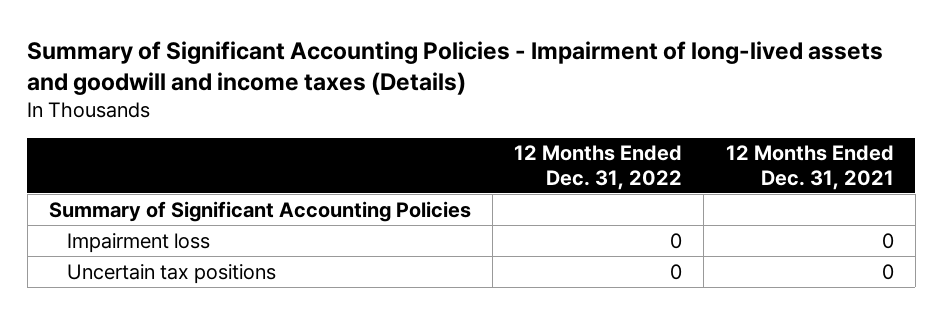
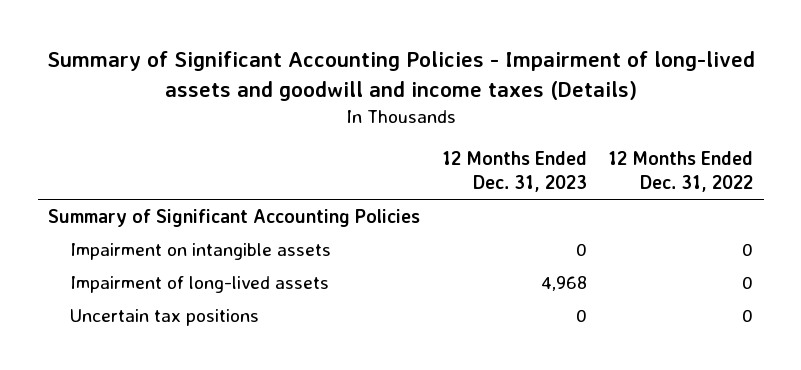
[725,145,894,190] 12 Months Ended Dec. 31, 2021 -> none
none -> [441,151,587,193] 12 Months Ended Dec. 31, 2023
[66,232,210,253] Impairment loss -> [70,243,332,261] Impairment on intangible assets
none -> [70,276,330,294] Impairment of long-lived assets

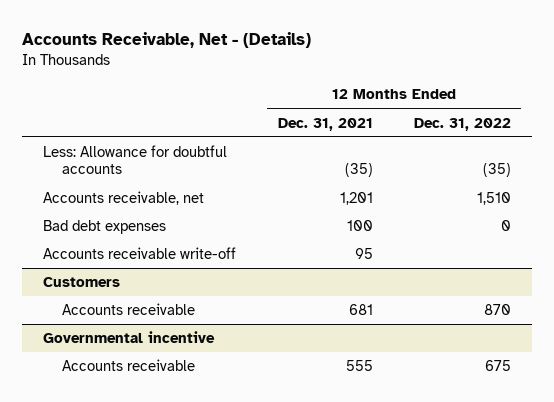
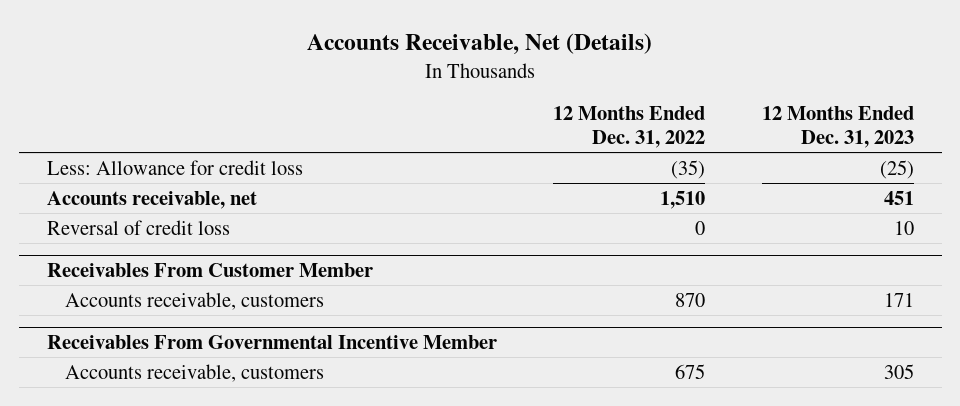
[22,32,312,49] Accounts Receivable, Net - (Details) -> [307,33,653,56] Accounts Receivable, Net (Details)
[277,117,373,131] Dec. 31, 2021 -> none
none -> [761,105,914,148] 12 Months Ended Dec. 31, 2023
[43,145,228,175] Less: Allowance for doubtful accounts -> [46,159,303,175] Less: Allowance for credit loss
[43,247,237,260] Accounts receivable write-off -> none
[43,220,167,235] Bad debt expenses -> [46,219,230,235] Reversal of credit loss
[43,277,121,288] Customers -> [46,263,373,278] Receivables From Customer Member
[62,303,196,316] Accounts receivable -> [64,291,324,310] Accounts receivable, customers
[43,331,216,344] Governmental incentive -> [46,335,497,350] Receivables From Governmental Incentive Member
[62,359,196,372] Accounts receivable -> [64,363,324,382] Accounts receivable, customers

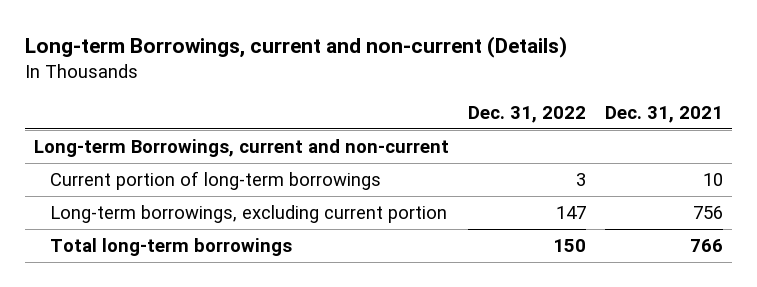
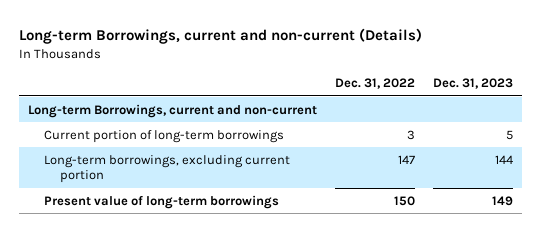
[604,106,723,124] Dec. 31, 2021 -> none
none -> [433,78,514,90] Dec. 31, 2023
[50,237,293,256] Total long-term borrowings -> [44,194,280,209] Present value of long-term borrowings

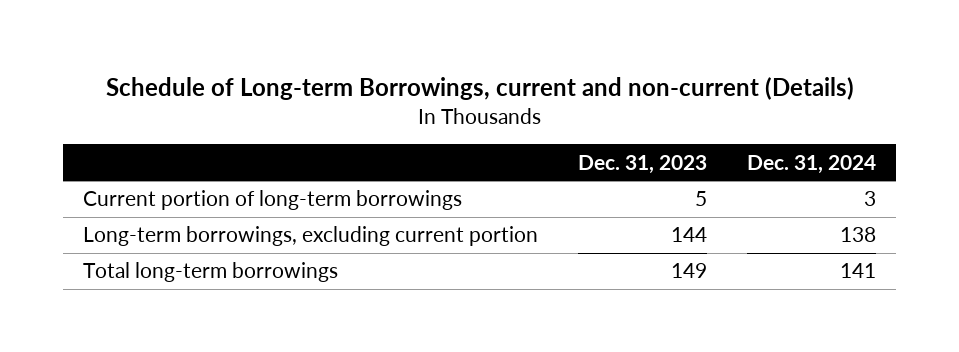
[19,27,423,44] Long-term Borrowings, current and non-current (Details) -> [105,76,854,100] Schedule of Long-term Borrowings, current and non-current (Details)
[335,78,416,90] Dec. 31, 2022 -> none
none -> [746,154,876,174] Dec. 31, 2024
[28,103,318,118] Long-term Borrowings, current and non-current -> none
[44,194,280,209] Present value of long-term borrowings -> [83,262,339,283] Total long-term borrowings

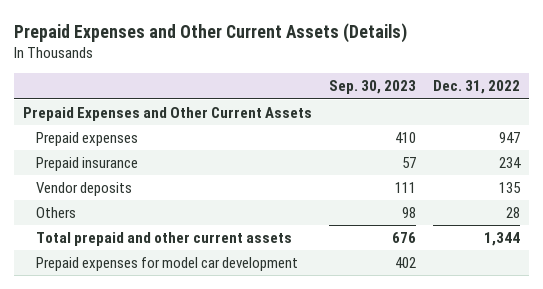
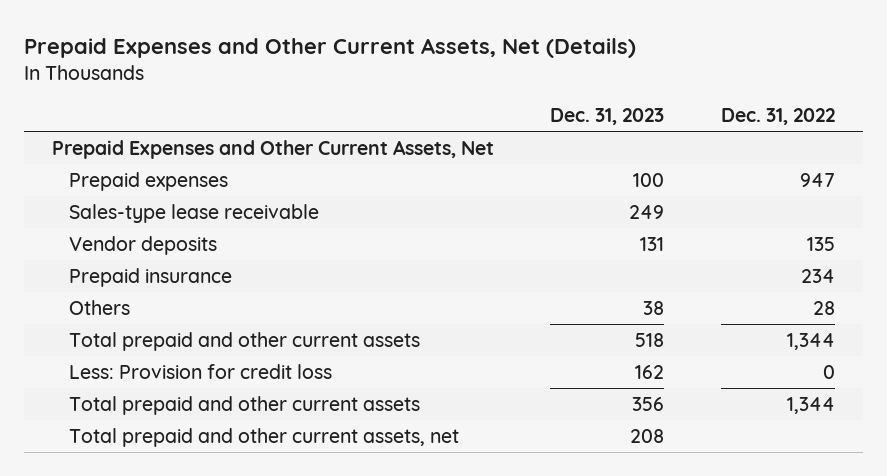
[14,22,408,43] Prepaid Expenses and Other Current Assets (Details) -> [23,37,636,58] Prepaid Expenses and Other Current Assets, Net (Details)
[328,80,416,95] Sep. 30, 2023 -> none
none -> [550,108,665,126] Dec. 31, 2023
[22,107,312,122] Prepaid Expenses and Other Current Assets -> [51,140,494,160] Prepaid Expenses and Other Current Assets, Net
none -> [68,204,319,224] Sales-type lease receivable
[35,157,138,172] Prepaid insurance -> [68,268,232,288] Prepaid insurance
[35,257,298,272] Prepaid expenses for model car development -> none
none -> [68,364,332,380] Less: Provision for credit loss
none -> [68,396,420,416] Total prepaid and other current assets
none -> [68,428,459,448] Total prepaid and other current assets, net

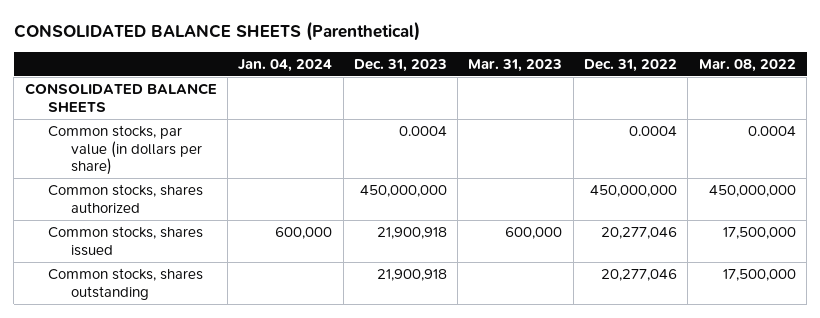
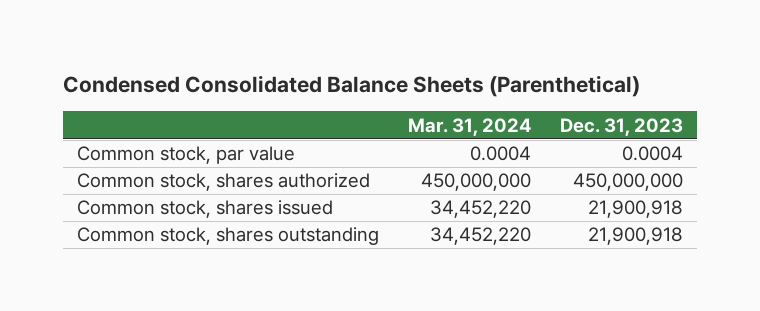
[13,20,420,41] CONSOLIDATED BALANCE SHEETS (Parenthetical) -> [63,75,641,98] Condensed Consolidated Balance Sheets (Parenthetical)
[238,58,333,72] Jan. 04, 2024 -> none
[468,58,563,72] Mar. 31, 2023 -> none
[584,58,678,72] Dec. 31, 2022 -> none
[698,58,796,72] Mar. 08, 2022 -> none
none -> [408,117,532,136] Mar. 31, 2024
[24,83,217,112] CONSOLIDATED BALANCE SHEETS -> none
[47,125,202,176] Common stocks, par value (in dollars per share) -> [77,146,296,165] Common stock, par value
[47,184,203,213] Common stocks, shares authorized -> [77,173,371,192] Common stock, shares authorized
[47,226,203,256] Common stocks, shares issued -> [77,200,334,219] Common stock, shares issued
[47,268,203,300] Common stocks, shares outstanding -> [77,227,380,246] Common stock, shares outstanding

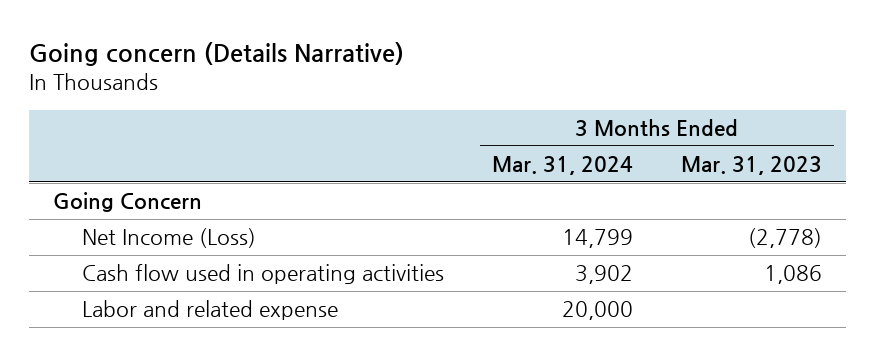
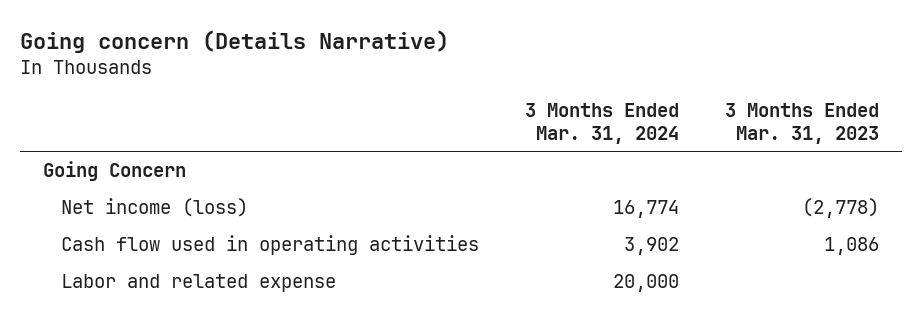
[82,228,257,249] Net Income (Loss) -> [60,198,248,218] Net income (loss)
[561,229,633,249] 14,799 -> [612,200,679,219] 16,774

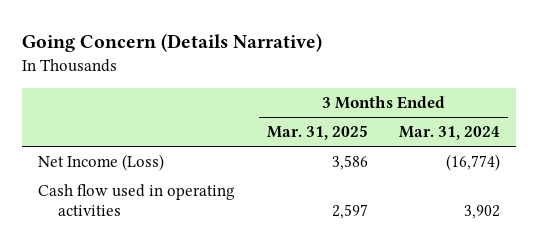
[19,29,449,53] Going concern (Details Narrative) -> [22,33,323,53] Going Concern (Details Narrative)
[724,103,879,144] 3 Months Ended Mar. 31, 2023 -> none
none -> [266,125,368,141] Mar. 31, 2025
[42,161,186,182] Going Concern -> none
[60,198,248,218] Net income (loss) -> [38,154,165,172] Net Income (Loss)
[612,200,679,219] 16,774 -> [446,154,501,172] (16,774)
[60,274,336,293] Labor and related expense -> none

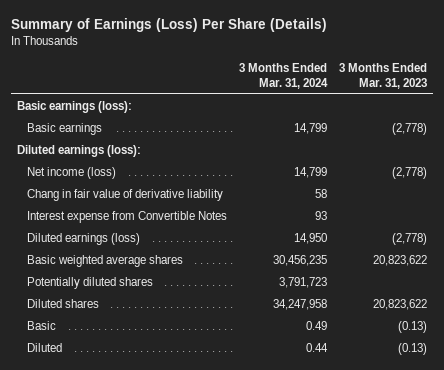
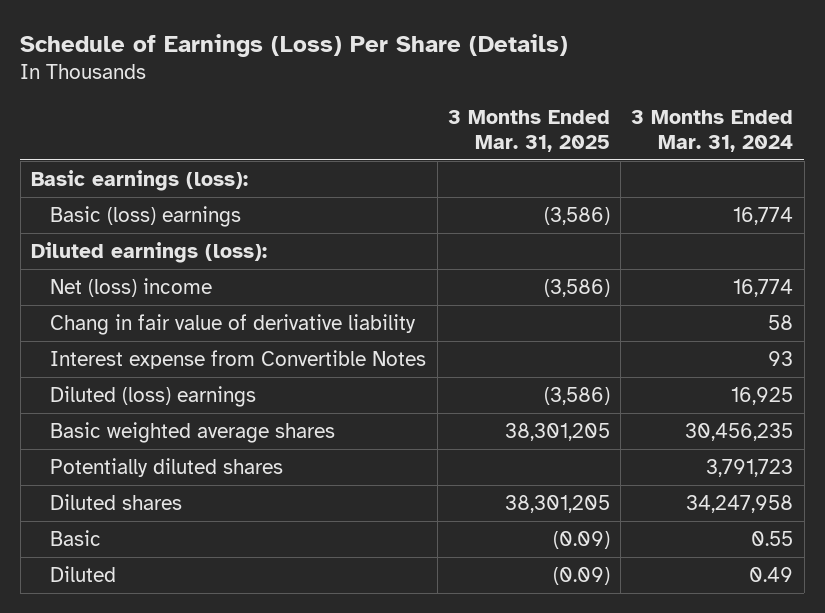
[11,18,328,33] Summary of Earnings (Loss) Per Share (Details) -> [20,33,569,57] Schedule of Earnings (Loss) Per Share (Details)
[338,62,427,89] 3 Months Ended Mar. 31, 2023 -> none
none -> [447,110,610,152] 3 Months Ended Mar. 31, 2025
[26,122,102,135] Basic earnings -> [50,205,242,227] Basic (loss) earnings
[293,122,327,134] 14,799 -> [733,206,794,225] 16,774
[26,166,116,179] Net income (loss) -> [50,277,213,297] Net (loss) income
[293,166,327,178] 14,799 -> [733,278,794,297] 16,774
[26,232,140,245] Diluted earnings (loss) -> [50,385,257,407] Diluted (loss) earnings
[293,232,327,244] 14,950 -> [731,386,794,405] 16,925
[305,320,327,330] 0.49 -> [751,530,794,546] 0.55
[305,342,328,352] 0.44 -> [749,566,794,582] 0.49

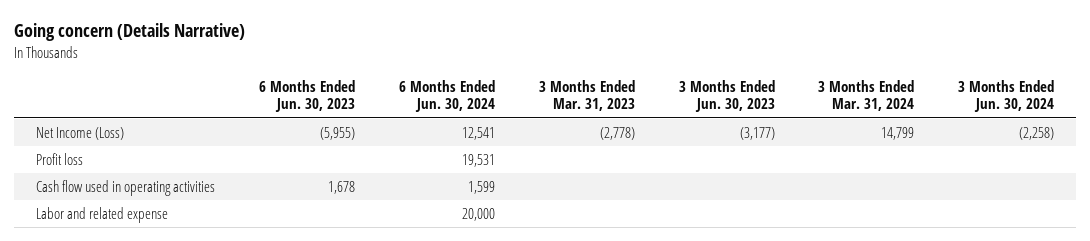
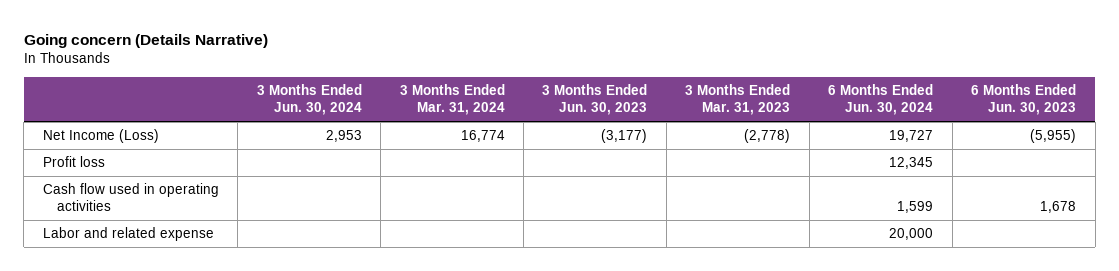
[461,126,495,140] 12,541 -> [889,130,934,143] 19,727
[881,126,915,140] 14,799 -> [460,130,505,143] 16,774
[1019,126,1055,140] (2,258) -> [325,130,362,143] 2,953
[461,153,495,167] 19,531 -> [889,157,934,170] 12,345

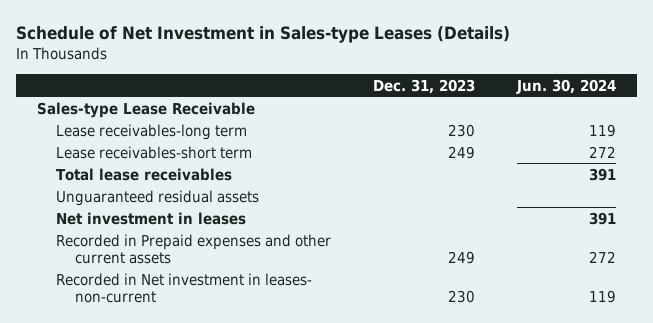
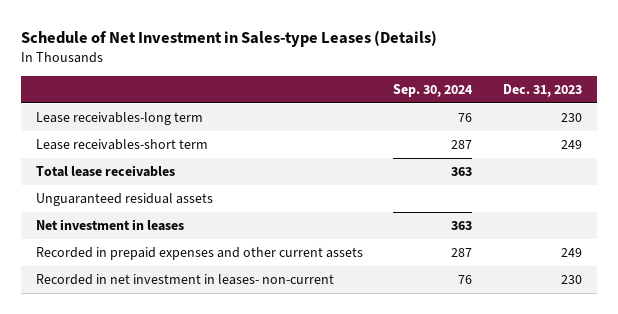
[515,78,616,94] Jun. 30, 2024 -> none
none -> [393,84,474,98] Sep. 30, 2024
[37,101,256,118] Sales-type Lease Receivable -> none
[55,233,331,264] Recorded in Prepaid expenses and other current assets -> [36,247,364,261] Recorded in prepaid expenses and other current assets
[55,272,312,303] Recorded in Net investment in leases- non-current -> [36,274,335,286] Recorded in net investment in leases- non-current

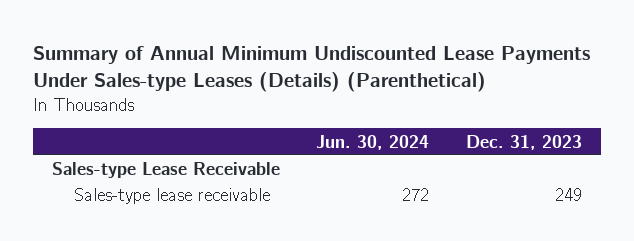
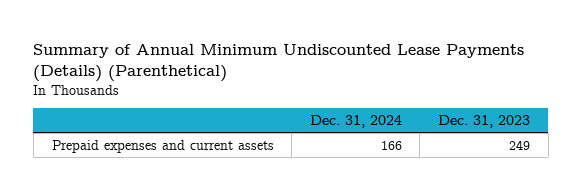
[33,46,591,93] Summary of Annual Minimum Undiscounted Lease Payments Under Sales-type Leases (Details) (Parenthetical) -> [33,43,525,83] Summary of Annual Minimum Undiscounted Lease Payments (Details) (Parenthetical)
[316,134,430,150] Jun. 30, 2024 -> none
none -> [309,115,402,129] Dec. 31, 2024
[51,162,280,179] Sales-type Lease Receivable -> none
[73,188,270,205] Sales-type lease receivable -> [51,139,274,153] Prepaid expenses and current assets

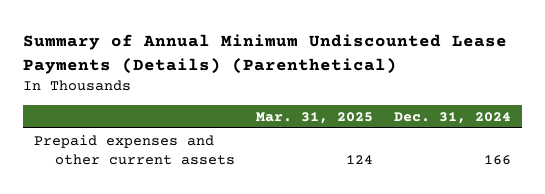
[438,115,531,129] Dec. 31, 2023 -> none
none -> [255,111,373,124] Mar. 31, 2025
[51,139,274,153] Prepaid expenses and current assets -> [33,134,235,165] Prepaid expenses and other current assets

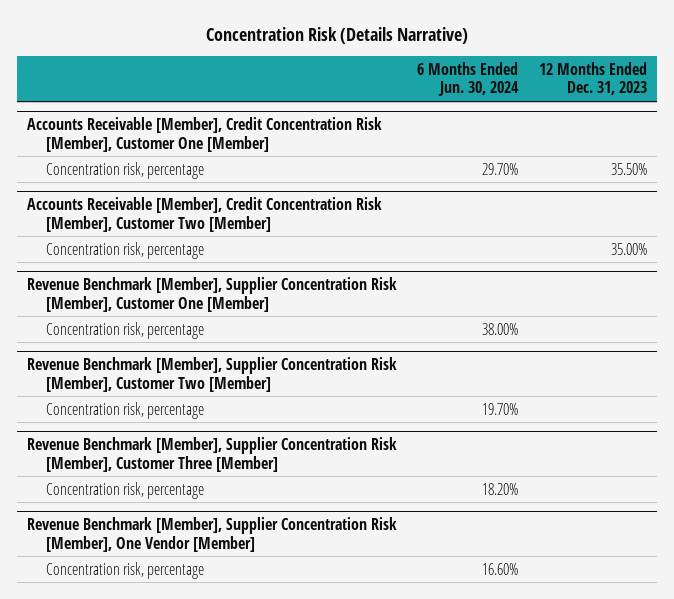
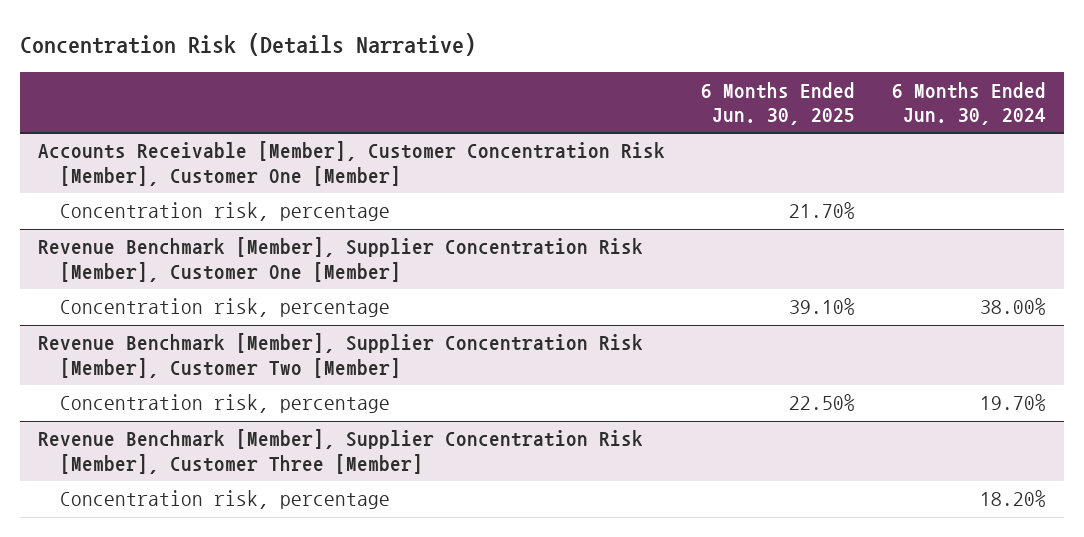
[538,61,647,96] 12 Months Ended Dec. 31, 2023 -> none
none -> [701,81,856,126] 6 Months Ended Jun. 30, 2025
[45,161,204,179] Concentration risk, percentage -> none
[27,196,383,232] Accounts Receivable [Member], Credit Concentration Risk [Member], Customer Two [Member] -> none
[27,116,383,152] Accounts Receivable [Member], Credit Concentration Risk [Member], Customer One [Member] -> [37,141,665,186] Accounts Receivable [Member], Customer Concentration Risk [Member], Customer One [Member]
[27,516,398,552] Revenue Benchmark [Member], Supplier Concentration Risk [Member], One Vendor [Member] -> none
[45,561,204,579] Concentration risk, percentage -> none

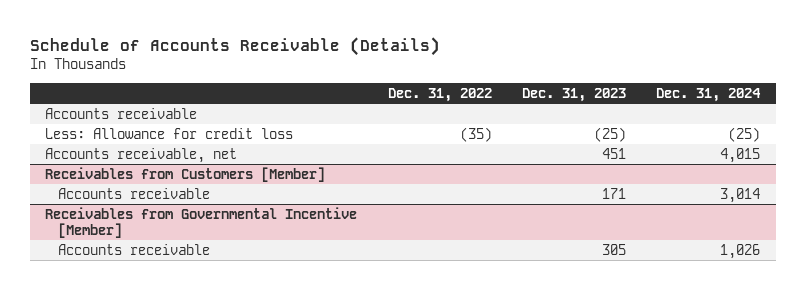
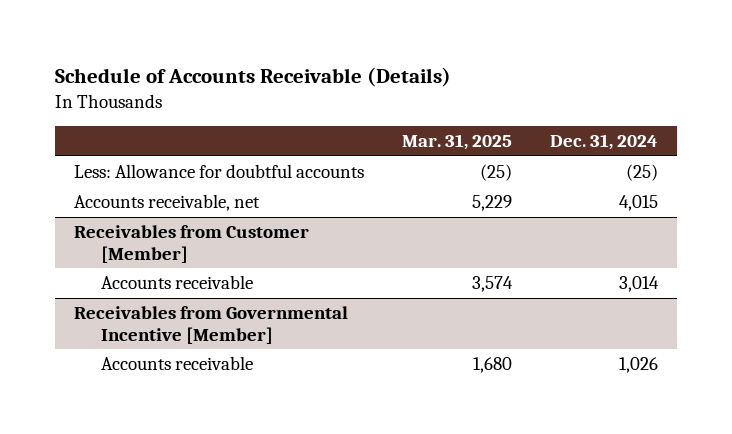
[387,87,492,102] Dec. 31, 2022 -> none
[521,87,626,102] Dec. 31, 2023 -> none
none -> [401,134,512,151] Mar. 31, 2025
[45,107,198,119] Accounts receivable -> none
[45,127,294,139] Less: Allowance for credit loss -> [73,164,364,179] Less: Allowance for doubtful accounts
[45,166,326,182] Receivables from Customers [Member] -> [73,225,309,263] Receivables from Customer [Member]

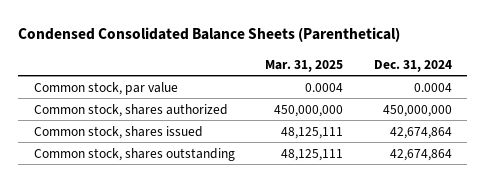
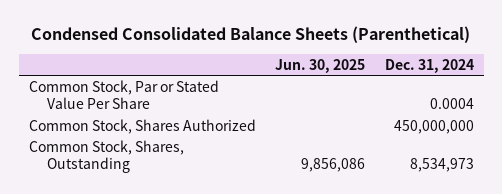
[265,59,344,72] Mar. 31, 2025 -> none
none -> [275,58,366,73] Jun. 30, 2025
[33,125,203,139] Common stock, shares issued -> none
[33,81,178,95] Common stock, par value -> [28,79,219,109] Common Stock, Par or Stated Value Per Share
[33,103,228,117] Common stock, shares authorized -> [28,118,256,134] Common Stock, Shares Authorized
[33,147,235,161] Common stock, shares outstanding -> [28,139,184,173] Common Stock, Shares, Outstanding
[390,148,453,161] 42,674,864 -> [409,157,474,172] 8,534,973

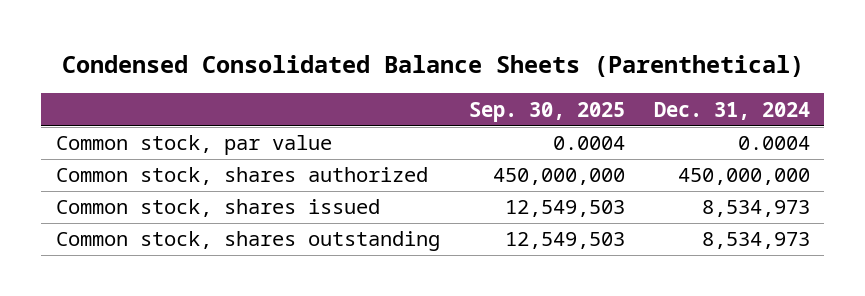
[275,58,366,73] Jun. 30, 2025 -> none
none -> [468,101,625,122] Sep. 30, 2025
[28,79,219,109] Common Stock, Par or Stated Value Per Share -> [55,135,332,156] Common stock, par value
[28,118,256,134] Common Stock, Shares Authorized -> [55,167,428,186] Common stock, shares authorized
none -> [55,199,380,218] Common stock, shares issued
[28,139,184,173] Common Stock, Shares, Outstanding -> [55,231,440,252] Common stock, shares outstanding

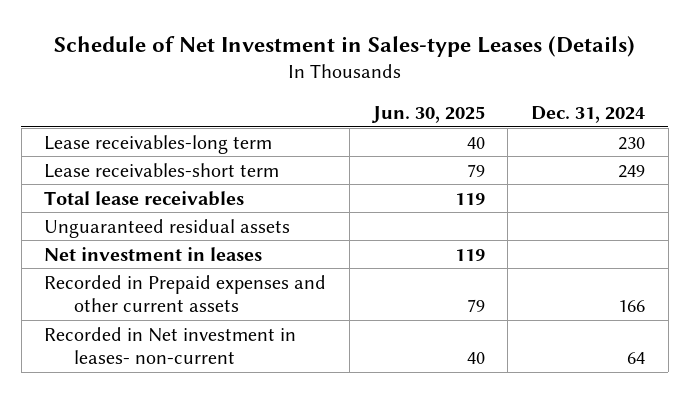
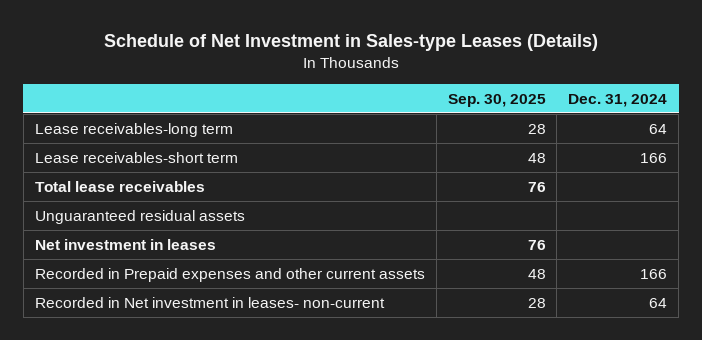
[370,105,485,123] Jun. 30, 2025 -> none
none -> [447,93,546,107] Sep. 30, 2025
[618,136,646,150] 230 -> [649,123,668,134] 64
[618,164,646,178] 249 -> [640,152,668,163] 166

